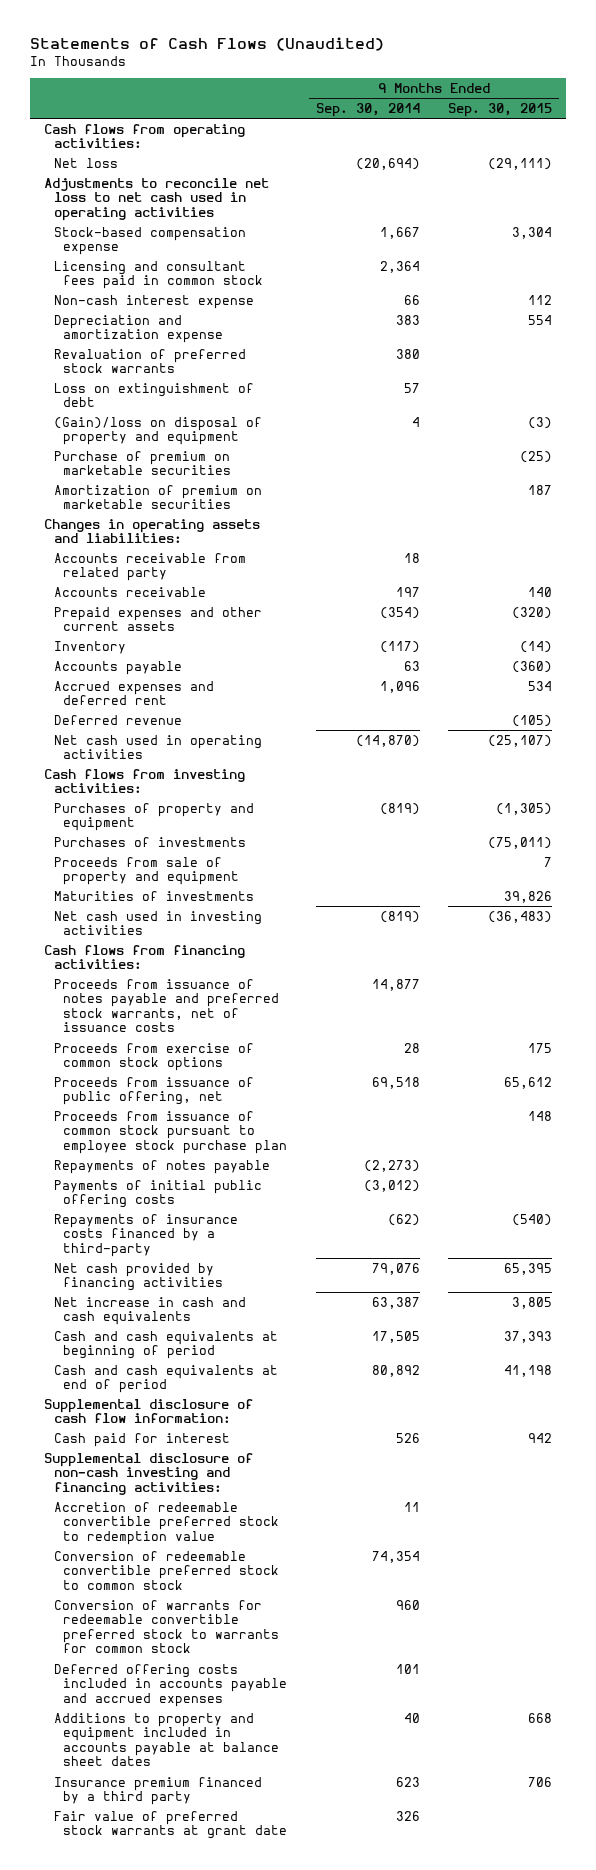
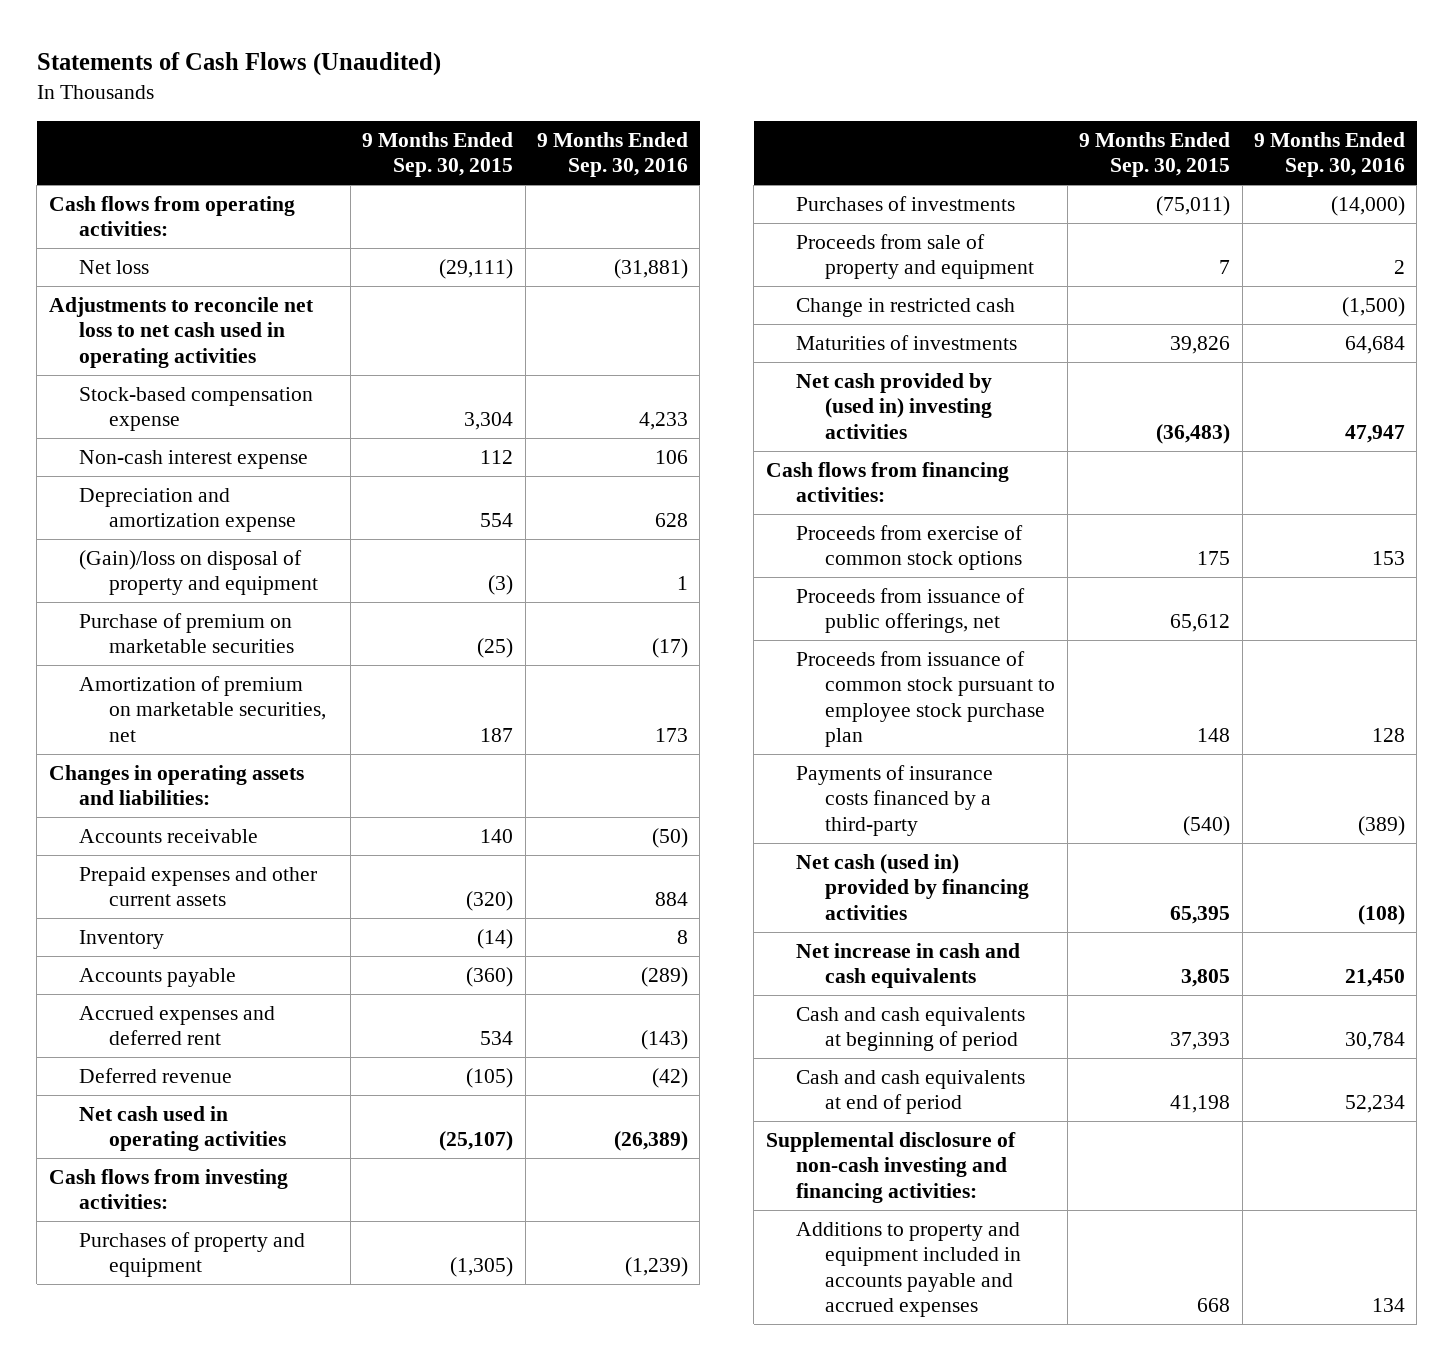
[315,102,420,117] Sep. 30, 2014 -> none
none -> [537,131,689,178] 9 Months Ended Sep. 30, 2016
[53,260,264,290] Licensing and consultant fees paid in common stock -> none
[53,348,246,374] Revaluation of preferred stock warrants -> none
[53,382,254,408] Loss on extinguishment of debt -> none
[53,484,262,510] Amortization of premium on marketable securities -> [78,676,326,742] Amortization of premium on marketable securities, net
[53,552,246,582] Accounts receivable from related party -> none
none -> [795,298,1015,318] Change in restricted cash
[53,910,262,936] Net cash used in investing activities -> [795,373,993,439] Net cash provided by (used in) investing activities
[53,978,280,1033] Proceeds from issuance of notes payable and preferred stock warrants, net of issuance costs -> none
[53,1076,254,1106] Proceeds from issuance of public offering, net -> [795,588,1025,634] Proceeds from issuance of public offerings, net
[53,1159,270,1174] Repayments of notes payable -> none
[53,1179,262,1209] Payments of initial public offering costs -> none
[53,1213,238,1257] Repayments of insurance costs financed by a third-party -> [795,765,993,836] Payments of insurance costs financed by a third-party
[53,1262,224,1292] Net cash provided by financing activities -> [795,854,1030,920] Net cash (used in) provided by financing activities
[44,1398,254,1424] Supplemental disclosure of cash flow information: -> none
[53,1432,230,1447] Cash paid for interest -> none
[53,1501,280,1545] Accretion of redeemable convertible preferred stock to redemption value -> none
[53,1550,280,1590] Conversion of redeemable convertible preferred stock to common stock -> none
[53,1599,280,1654] Conversion of warrants for redeemable convertible preferred stock to warrants for common stock -> none
[53,1663,288,1707] Deferred offering costs included in accounts payable and accrued expenses -> none
[53,1776,262,1806] Insurance premium financed by a third party -> none
[53,1810,288,1840] Fair value of preferred stock warrants at grant date -> none
[53,1712,280,1767] Additions to property and equipment included in accounts payable at balance sheet dates -> [795,1222,1022,1317] Additions to property and equipment included in accounts payable and accrued expenses

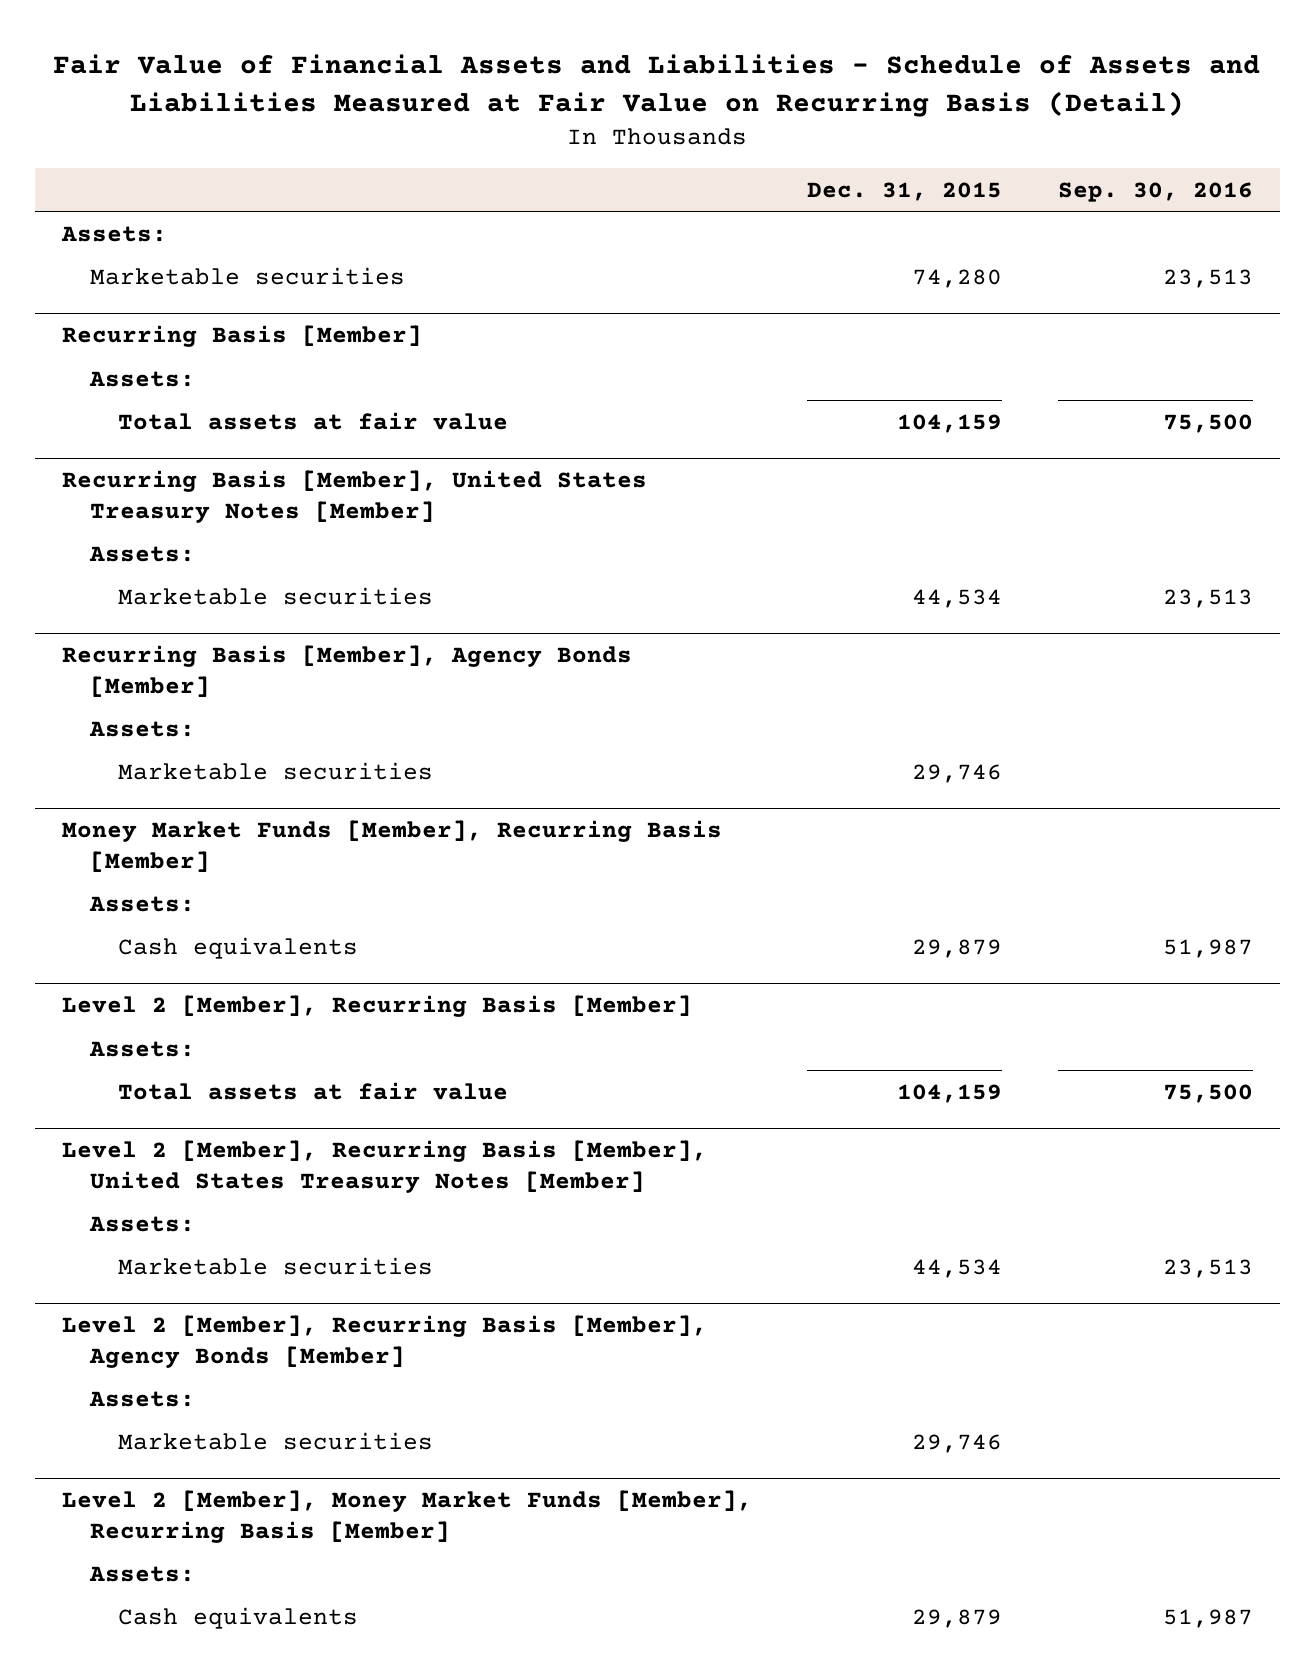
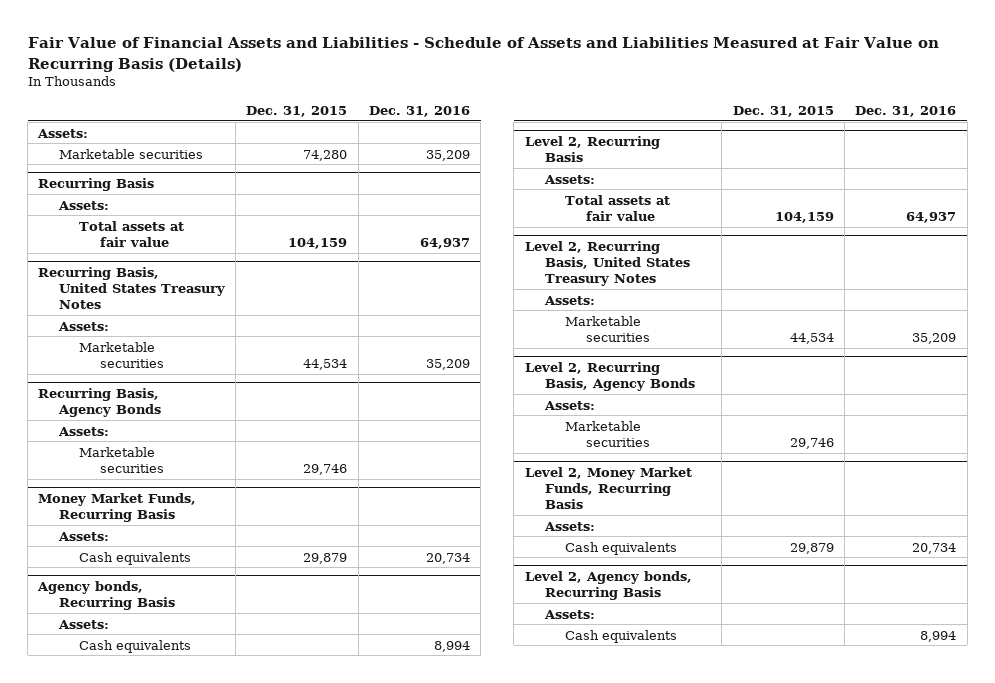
[53,53,1261,117] Fair Value of Financial Assets and Liabilities - Schedule of Assets and Liabilities Measured at Fair Value on Recurring Basis (Detail) -> [27,37,939,72] Fair Value of Financial Assets and Liabilities - Schedule of Assets and Liabilities Measured at Fair Value on Recurring Basis (Details)
[1057,181,1253,202] Sep. 30, 2016 -> none
none -> [369,106,471,118] Dec. 31, 2016
[62,325,423,348] Recurring Basis [Member] -> [38,177,155,191] Recurring Basis
[62,470,648,523] Recurring Basis [Member], United States Treasury Notes [Member] -> [38,266,225,310] Recurring Basis, United States Treasury Notes
[62,645,633,697] Recurring Basis [Member], Agency Bonds [Member] -> [38,387,161,418] Recurring Basis, Agency Bonds
[62,820,723,872] Money Market Funds [Member], Recurring Basis [Member] -> [38,492,197,523] Money Market Funds, Recurring Basis
[62,995,693,1018] Level 2 [Member], Recurring Basis [Member] -> none
none -> [37,580,175,611] Agency bonds, Recurring Basis
none -> [79,639,192,653] Cash equivalents
none -> [524,135,660,163] Level 2, Recurring Basis
none -> [544,174,596,184] Assets:
[62,1140,708,1193] Level 2 [Member], Recurring Basis [Member], United States Treasury Notes [Member] -> [524,240,691,287] Level 2, Recurring Basis, United States Treasury Notes
[62,1315,708,1368] Level 2 [Member], Recurring Basis [Member], Agency Bonds [Member] -> [524,361,696,392] Level 2, Recurring Basis, Agency Bonds
[62,1490,753,1543] Level 2 [Member], Money Market Funds [Member], Recurring Basis [Member] -> [524,466,692,510] Level 2, Money Market Funds, Recurring Basis
none -> [524,570,692,601] Level 2, Agency bonds, Recurring Basis
none -> [544,609,596,619] Assets:
none -> [565,629,678,643] Cash equivalents

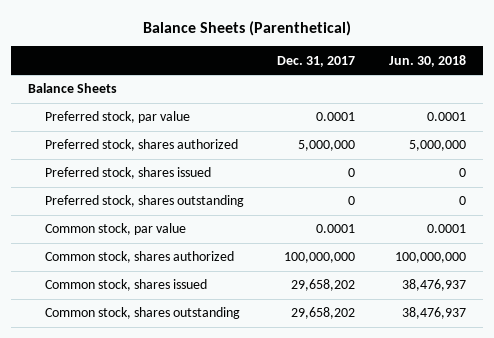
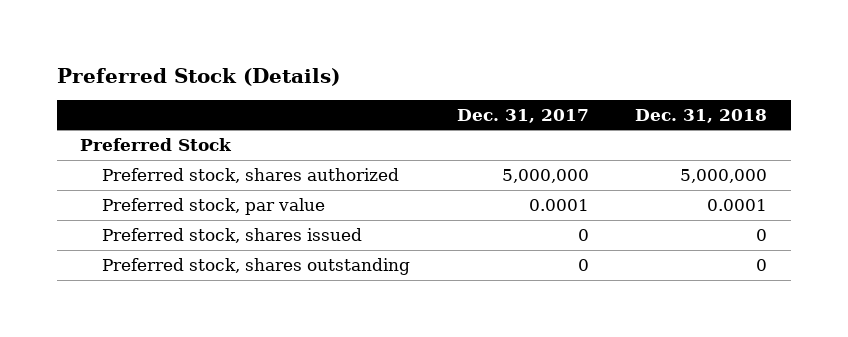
[143,20,352,36] Balance Sheets (Parenthetical) -> [56,68,340,87] Preferred Stock (Details)
[389,54,467,67] Jun. 30, 2018 -> none
none -> [635,108,768,123] Dec. 31, 2018
[28,83,118,94] Balance Sheets -> none
none -> [80,137,233,151] Preferred Stock
[44,111,190,124] Preferred stock, par value -> [101,197,325,215] Preferred stock, par value
[44,223,186,236] Common stock, par value -> none
[44,251,234,264] Common stock, shares authorized -> none
[44,279,207,292] Common stock, shares issued -> none
[44,307,240,320] Common stock, shares outstanding -> none

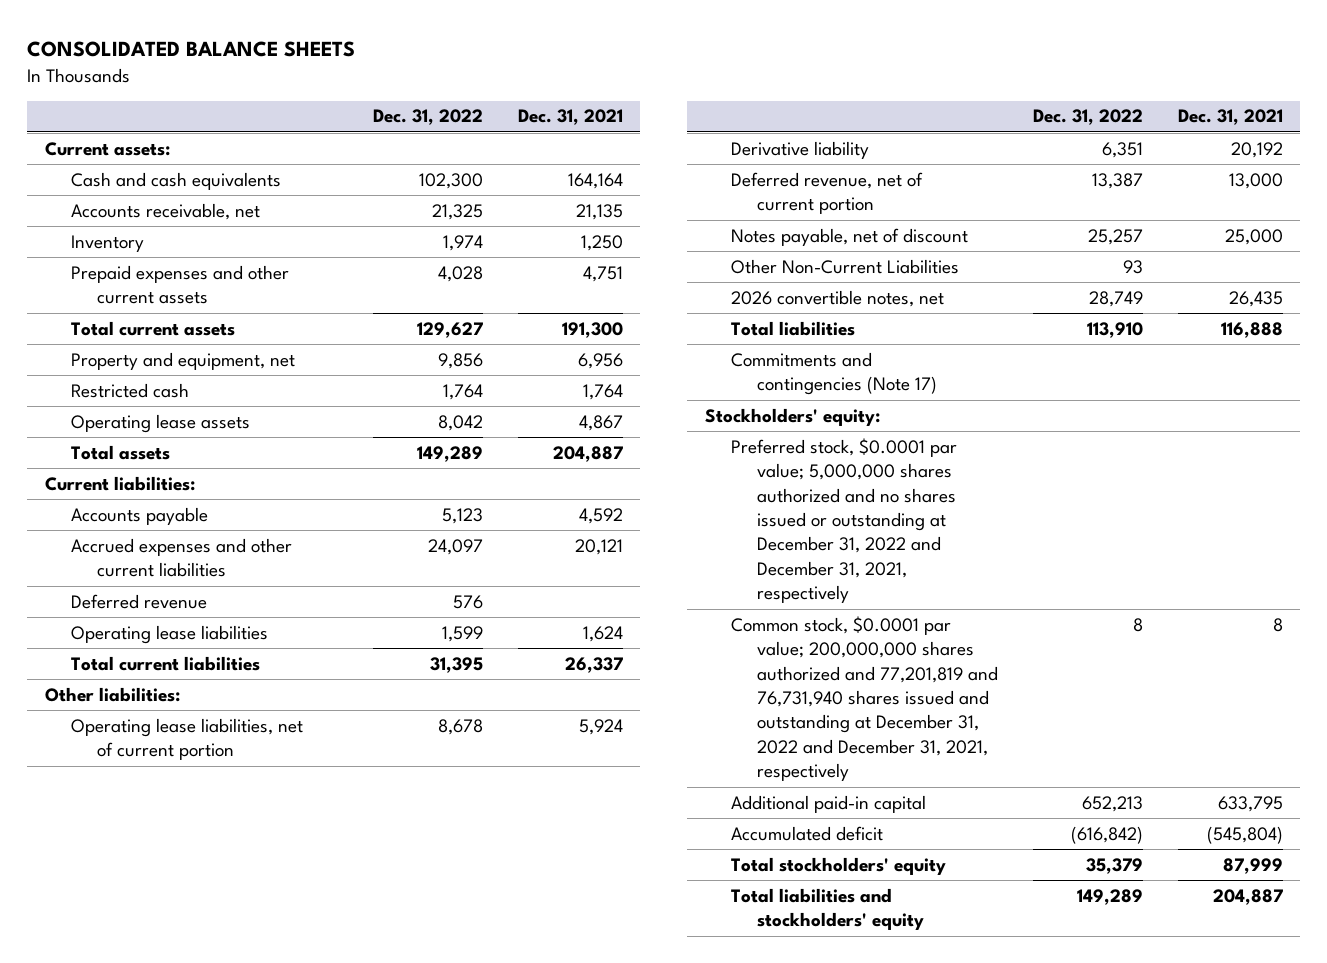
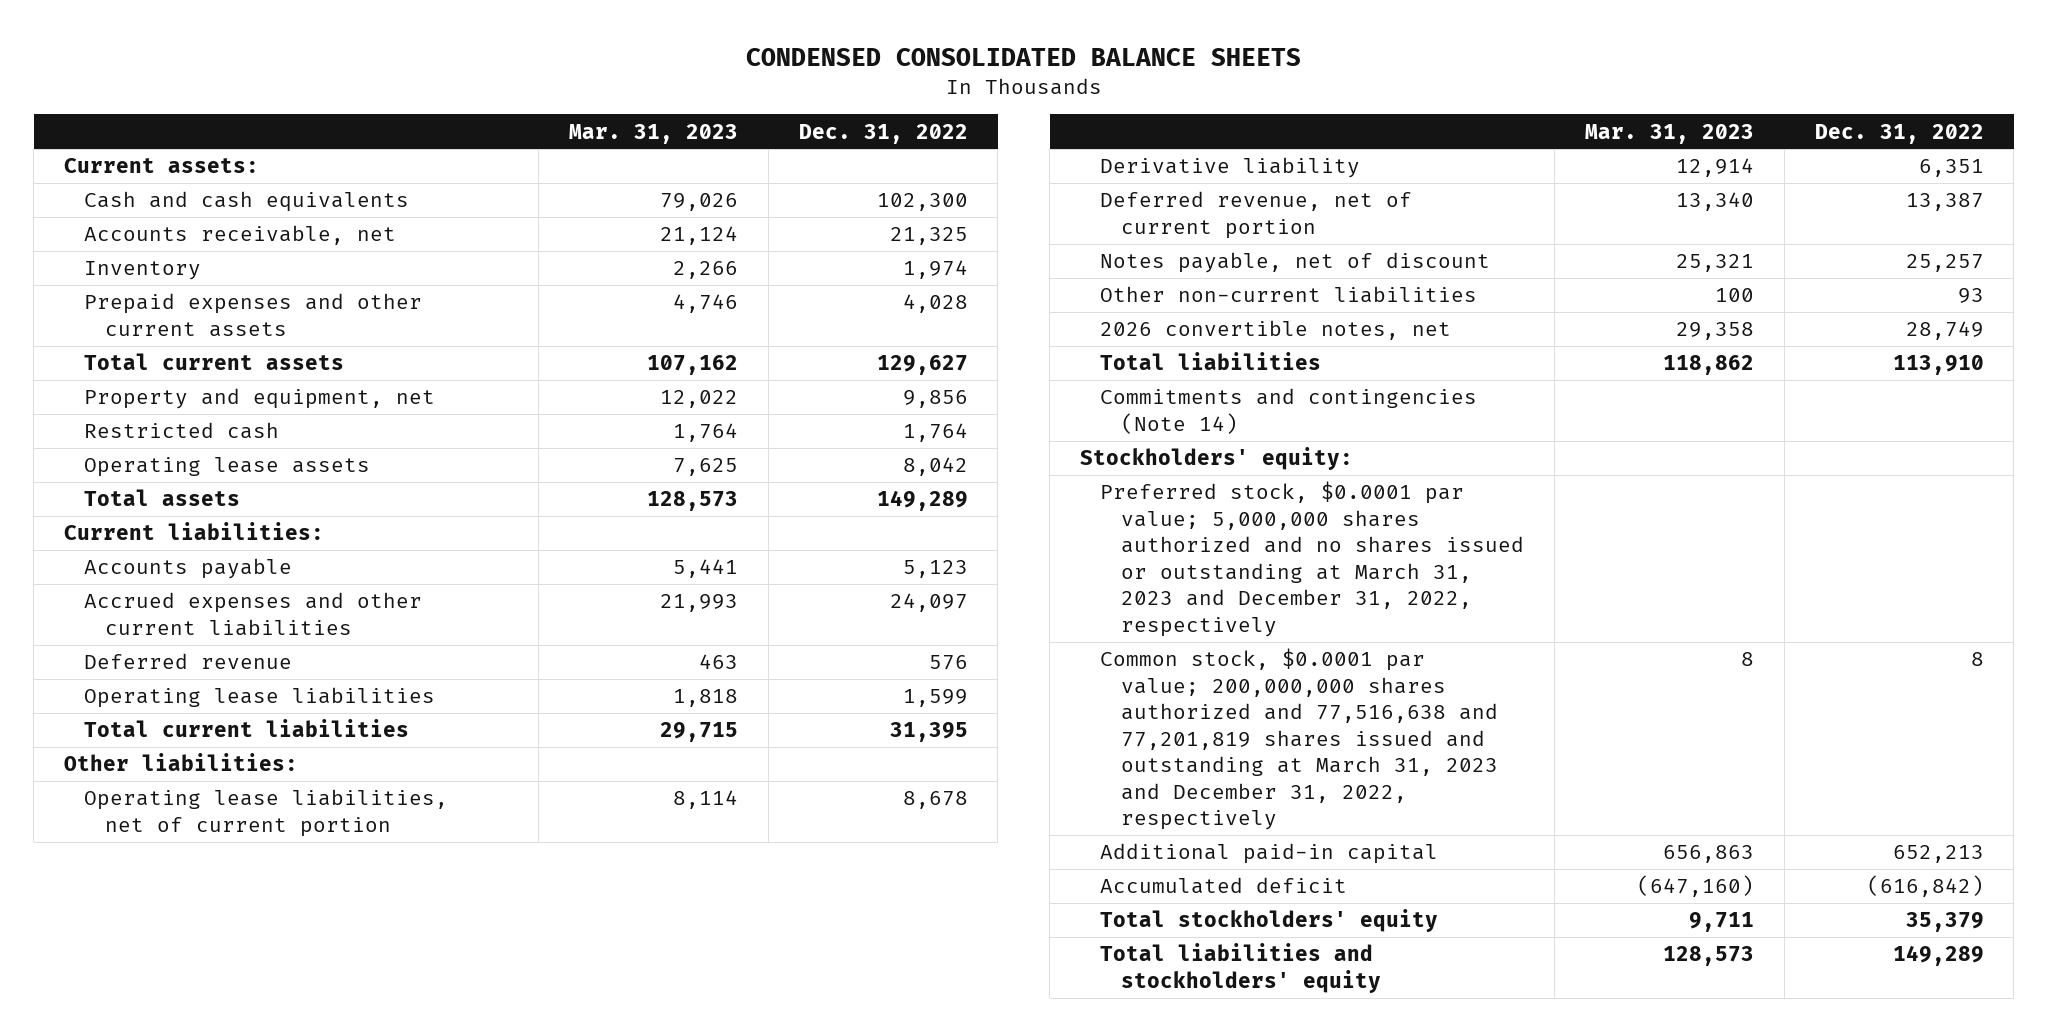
[27,41,356,58] CONSOLIDATED BALANCE SHEETS -> [745,47,1301,66] CONDENSED CONSOLIDATED BALANCE SHEETS
[517,109,623,126] Dec. 31, 2021 -> none
none -> [568,123,738,144] Mar. 31, 2023
[730,258,959,274] Other Non-Current Liabilities -> [1100,286,1478,304] Other non-current liabilities
[730,351,937,396] Commitments and contingencies (Note 17) -> [1100,388,1478,434] Commitments and contingencies (Note 14)
[730,437,957,604] Preferred stock, $0.0001 par value; 5,000,000 shares authorized and no shares issued or outstanding at December 31, 2022 and December 31, 2021, respectively -> [1100,481,1524,637] Preferred stock, $0.0001 par value; 5,000,000 shares authorized and no shares issued or outstanding at March 31, 2023 and December 31, 2022, respectively
[730,615,998,782] Common stock, $0.0001 par value; 200,000,000 shares authorized and 77,201,819 and 76,731,940 shares issued and outstanding at December 31, 2022 and December 31, 2021, respectively -> [1100,648,1498,831] Common stock, $0.0001 par value; 200,000,000 shares authorized and 77,516,638 and 77,201,819 shares issued and outstanding at March 31, 2023 and December 31, 2022, respectively

